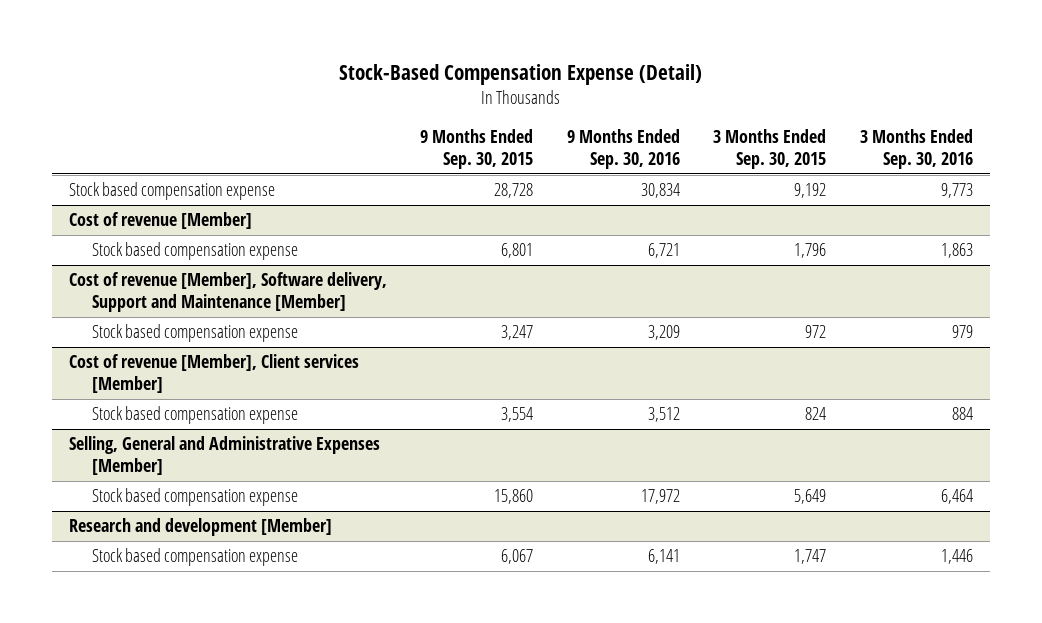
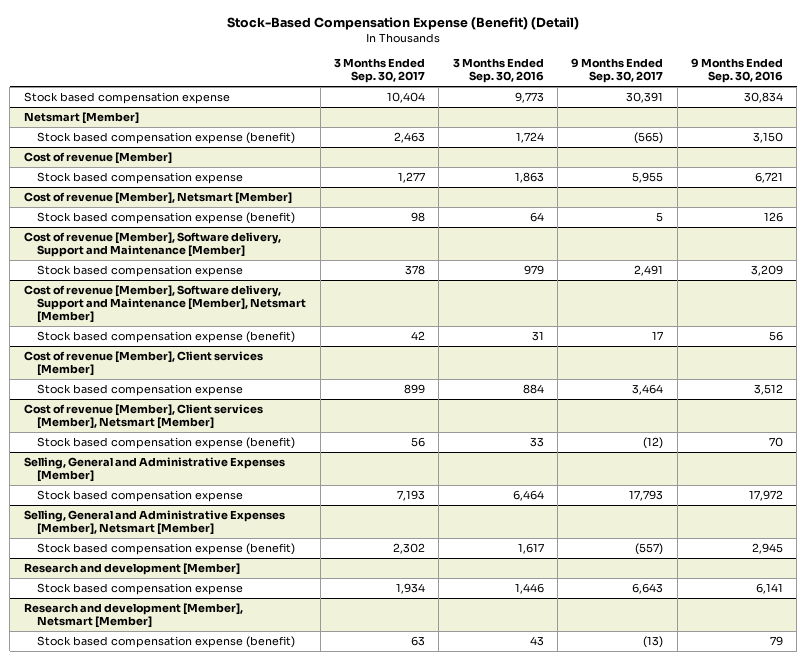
[338,63,702,85] Stock-Based Compensation Expense (Detail) -> [227,17,580,31] Stock-Based Compensation Expense (Benefit) (Detail)
[420,129,534,170] 9 Months Ended Sep. 30, 2015 -> none
[713,129,827,170] 3 Months Ended Sep. 30, 2015 -> none
none -> [333,58,425,84] 3 Months Ended Sep. 30, 2017
none -> [571,58,664,84] 9 Months Ended Sep. 30, 2017
none -> [23,112,139,125] Netsmart [Member]
none -> [37,132,296,145] Stock based compensation expense (benefit)
none -> [23,192,292,205] Cost of revenue [Member], Netsmart [Member]
none -> [37,212,296,225] Stock based compensation expense (benefit)
none -> [23,285,307,323] Cost of revenue [Member], Software delivery, Support and Maintenance [Member], Netsmart [Member]
none -> [37,331,296,344] Stock based compensation expense (benefit)
none -> [23,404,263,429] Cost of revenue [Member], Client services [Member], Netsmart [Member]
none -> [37,437,296,450] Stock based compensation expense (benefit)
none -> [23,510,285,535] Selling, General and Administrative Expenses [Member], Netsmart [Member]
none -> [37,543,296,556] Stock based compensation expense (benefit)
none -> [23,603,243,628] Research and development [Member], Netsmart [Member]
none -> [37,636,296,649] Stock based compensation expense (benefit)

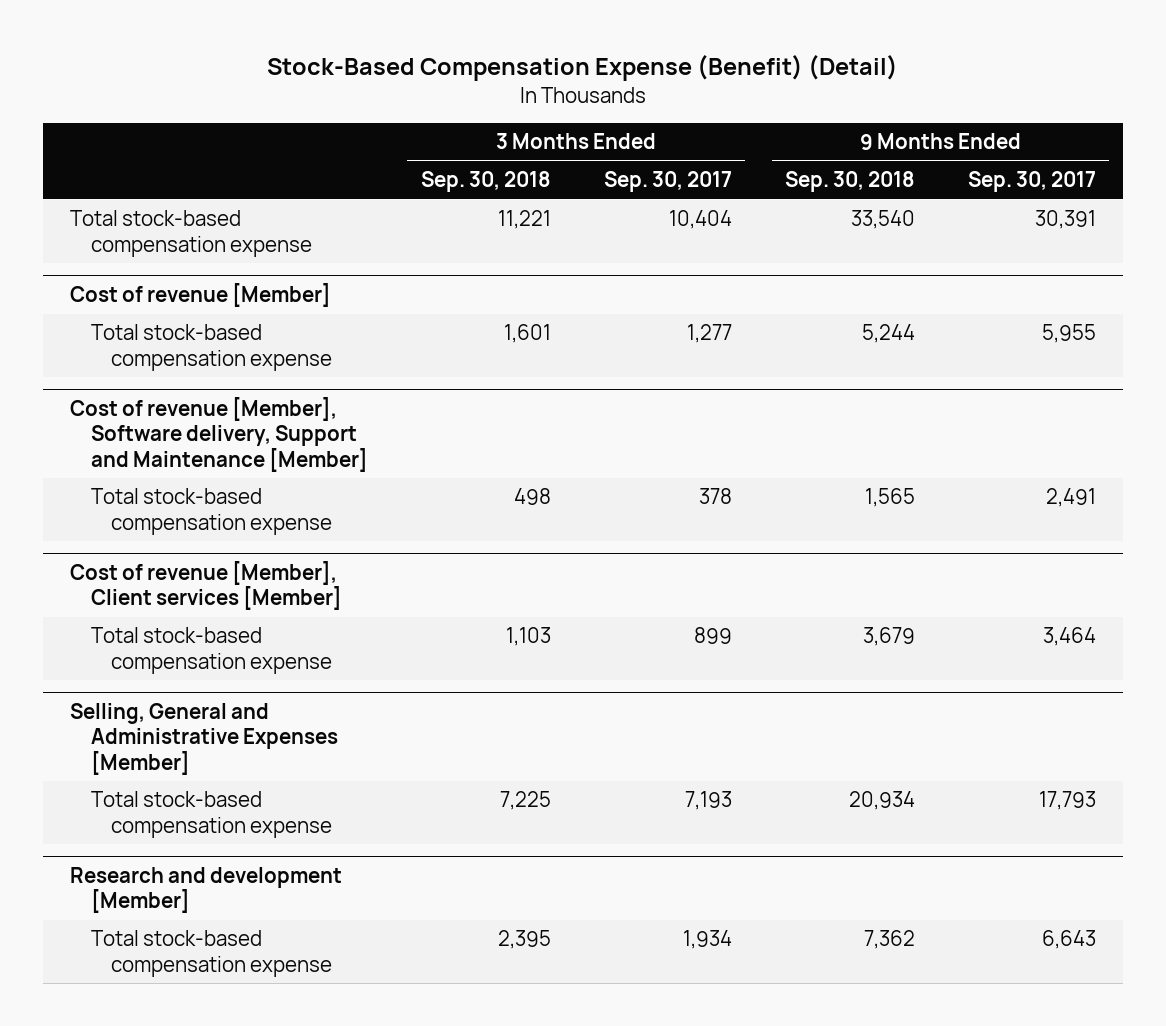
[452,58,544,84] 3 Months Ended Sep. 30, 2016 -> none
[690,58,783,84] 9 Months Ended Sep. 30, 2016 -> none
none -> [420,171,551,193] Sep. 30, 2018
none -> [785,171,916,193] Sep. 30, 2018
[23,112,139,125] Netsmart [Member] -> none
[37,132,296,145] Stock based compensation expense (benefit) -> none
[23,92,230,105] Stock based compensation expense -> [69,210,312,257] Total stock-based compensation expense
[23,192,292,205] Cost of revenue [Member], Netsmart [Member] -> none
[37,212,296,225] Stock based compensation expense (benefit) -> none
[37,172,244,185] Stock based compensation expense -> [90,324,333,371] Total stock-based compensation expense
[23,285,307,323] Cost of revenue [Member], Software delivery, Support and Maintenance [Member], Netsmart [Member] -> none
[37,331,296,344] Stock based compensation expense (benefit) -> none
[37,265,244,278] Stock based compensation expense -> [90,488,333,535] Total stock-based compensation expense
[23,404,263,429] Cost of revenue [Member], Client services [Member], Netsmart [Member] -> none
[37,437,296,450] Stock based compensation expense (benefit) -> none
[37,384,244,397] Stock based compensation expense -> [90,627,333,674] Total stock-based compensation expense
[23,510,285,535] Selling, General and Administrative Expenses [Member], Netsmart [Member] -> none
[37,543,296,556] Stock based compensation expense (benefit) -> none
[37,490,244,503] Stock based compensation expense -> [90,791,333,838] Total stock-based compensation expense
[23,603,243,628] Research and development [Member], Netsmart [Member] -> none
[37,636,296,649] Stock based compensation expense (benefit) -> none
[37,583,244,596] Stock based compensation expense -> [90,930,333,977] Total stock-based compensation expense

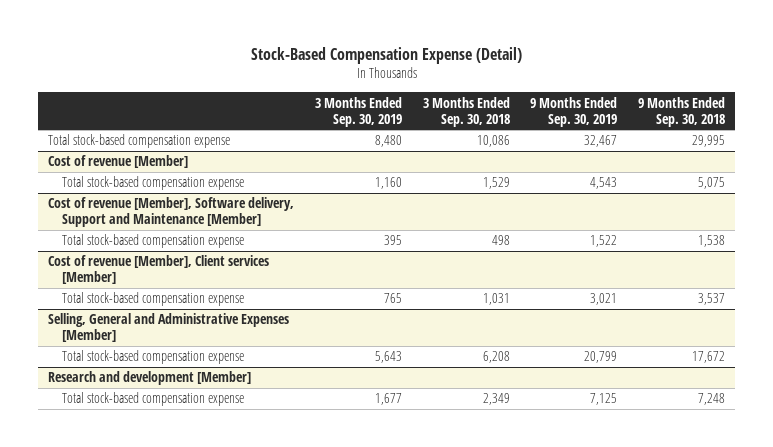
[267,55,899,82] Stock-Based Compensation Expense (Benefit) (Detail) -> [250,46,522,64] Stock-Based Compensation Expense (Detail)
[603,171,732,193] Sep. 30, 2017 -> none
[968,171,1097,193] Sep. 30, 2017 -> none
none -> [314,96,402,127] 3 Months Ended Sep. 30, 2019
none -> [530,96,618,127] 9 Months Ended Sep. 30, 2019
[497,210,551,230] 11,221 -> [476,135,510,148] 10,086
[851,210,916,230] 33,540 -> [691,135,725,148] 29,995
[503,324,551,344] 1,601 -> [482,177,510,190] 1,529
[862,324,916,344] 5,244 -> [697,177,725,190] 5,075
[865,488,916,508] 1,565 -> [697,235,725,248] 1,538
[505,627,551,647] 1,103 -> [482,293,510,306] 1,031
[863,627,916,647] 3,679 -> [697,293,725,306] 3,537
[499,791,551,811] 7,225 -> [482,351,510,364] 6,208
[849,791,916,811] 20,934 -> [691,351,725,364] 17,672
[497,930,551,950] 2,395 -> [482,393,510,406] 2,349
[864,930,916,950] 7,362 -> [697,393,725,406] 7,248

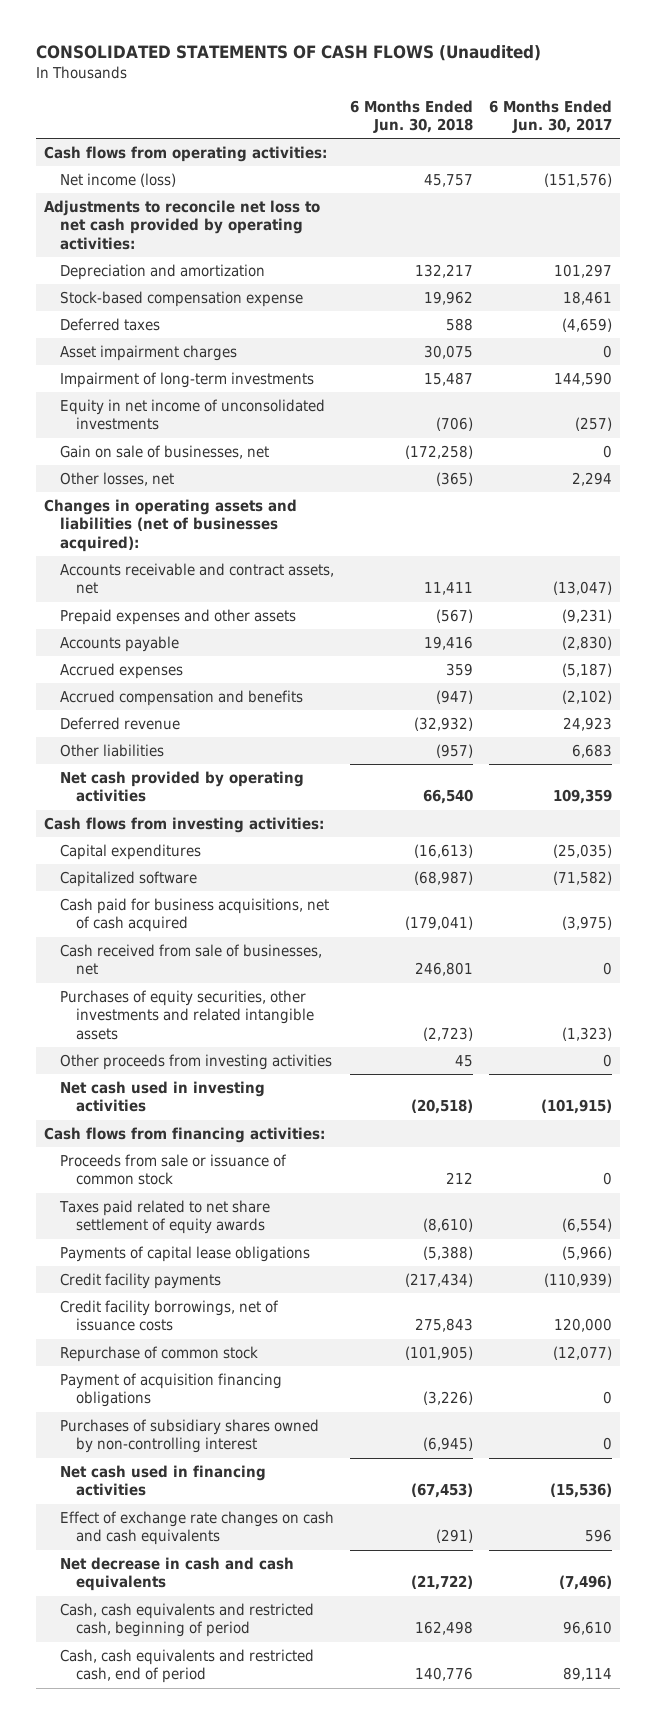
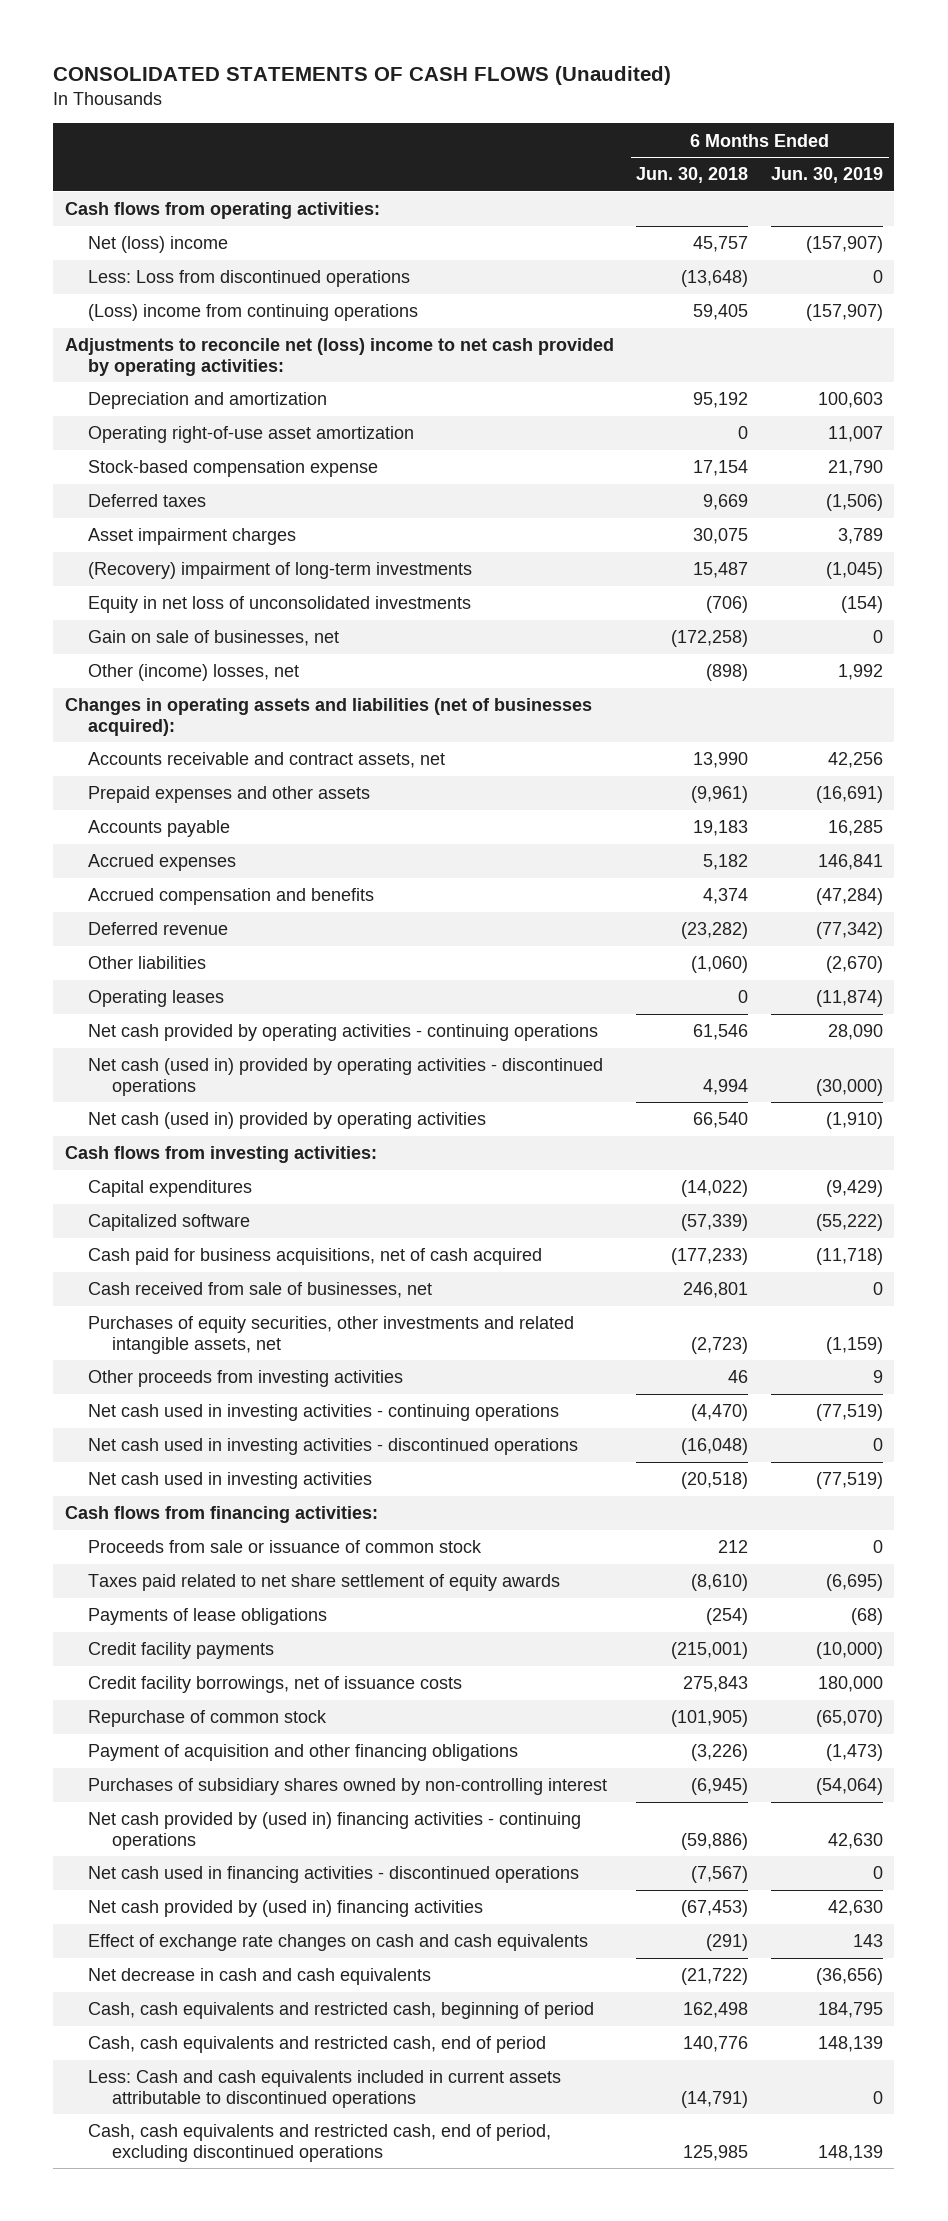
[489,99,613,134] 6 Months Ended Jun. 30, 2017 -> none
none -> [771,167,884,184] Jun. 30, 2019
[59,172,176,187] Net income (loss) -> [88,236,229,254] Net (loss) income
none -> [88,270,411,288] Less: Loss from discontinued operations
none -> [88,304,419,322] (Loss) income from continuing operations
[43,199,320,250] Adjustments to reconcile net loss to net cash provided by operating activities: -> [64,338,614,376] Adjustments to reconcile net (loss) income to net cash provided by operating activities:
[415,263,474,278] 132,217 -> [693,392,749,409] 95,192
none -> [88,426,415,444] Operating right-of-use asset amortization
[424,290,474,305] 19,962 -> [693,460,749,477] 17,154
[446,317,474,331] 588 -> [703,494,749,511] 9,669
[59,371,314,388] Impairment of long-term investments -> [88,562,473,580] (Recovery) impairment of long-term investments
[59,398,325,431] Equity in net income of unconsolidated investments -> [88,596,472,614] Equity in net loss of unconsolidated investments
[59,471,174,486] Other losses, net -> [88,664,300,682] Other (income) losses, net
[436,471,474,486] (365) -> [706,664,749,682] (898)
[424,582,474,596] 11,411 -> [693,752,749,769] 13,990
[436,608,474,623] (567) -> [691,786,749,804] (9,961)
[424,635,474,650] 19,416 -> [693,820,749,837] 19,183
[446,662,474,676] 359 -> [703,854,749,871] 5,182
[436,689,474,704] (947) -> [703,888,749,905] 4,374
[414,716,474,731] (32,932) -> [681,922,749,940] (23,282)
[436,743,474,758] (957) -> [691,956,749,974] (1,060)
none -> [88,990,225,1008] Operating leases
none -> [88,1024,599,1042] Net cash provided by operating activities - continuing operations
none -> [88,1058,604,1096] Net cash (used in) provided by operating activities - discontinued operations
[59,770,304,803] Net cash provided by operating activities -> [88,1112,487,1130] Net cash (used in) provided by operating activities
[414,843,474,858] (16,613) -> [681,1180,749,1198] (14,022)
[414,870,474,885] (68,987) -> [681,1214,749,1232] (57,339)
[405,916,474,931] (179,041) -> [671,1248,749,1266] (177,233)
[59,989,314,1040] Purchases of equity securities, other investments and related intangible assets -> [88,1316,575,1354] Purchases of equity securities, other investments and related intangible assets, net
[455,1054,474,1067] 45 -> [728,1370,749,1384] 46
none -> [88,1404,560,1422] Net cash used in investing activities - continuing operations
none -> [88,1438,579,1456] Net cash used in investing activities - discontinued operations
[59,1245,310,1262] Payments of capital lease obligations -> [88,1608,328,1626] Payments of lease obligations
[423,1245,474,1260] (5,388) -> [706,1608,749,1626] (254)
[405,1272,474,1287] (217,434) -> [671,1642,749,1660] (215,001)
[59,1372,282,1408] Payment of acquisition financing obligations -> [88,1744,519,1762] Payment of acquisition and other financing obligations
none -> [88,1812,582,1850] Net cash provided by (used in) financing activities - continuing operations
none -> [88,1866,580,1884] Net cash used in financing activities - discontinued operations
[59,1464,266,1497] Net cash used in financing activities -> [88,1900,484,1918] Net cash provided by (used in) financing activities
none -> [88,2070,562,2108] Less: Cash and cash equivalents included in current assets attributable to discontinued operations
none -> [88,2124,552,2162] Cash, cash equivalents and restricted cash, end of period, excluding discontinued operations

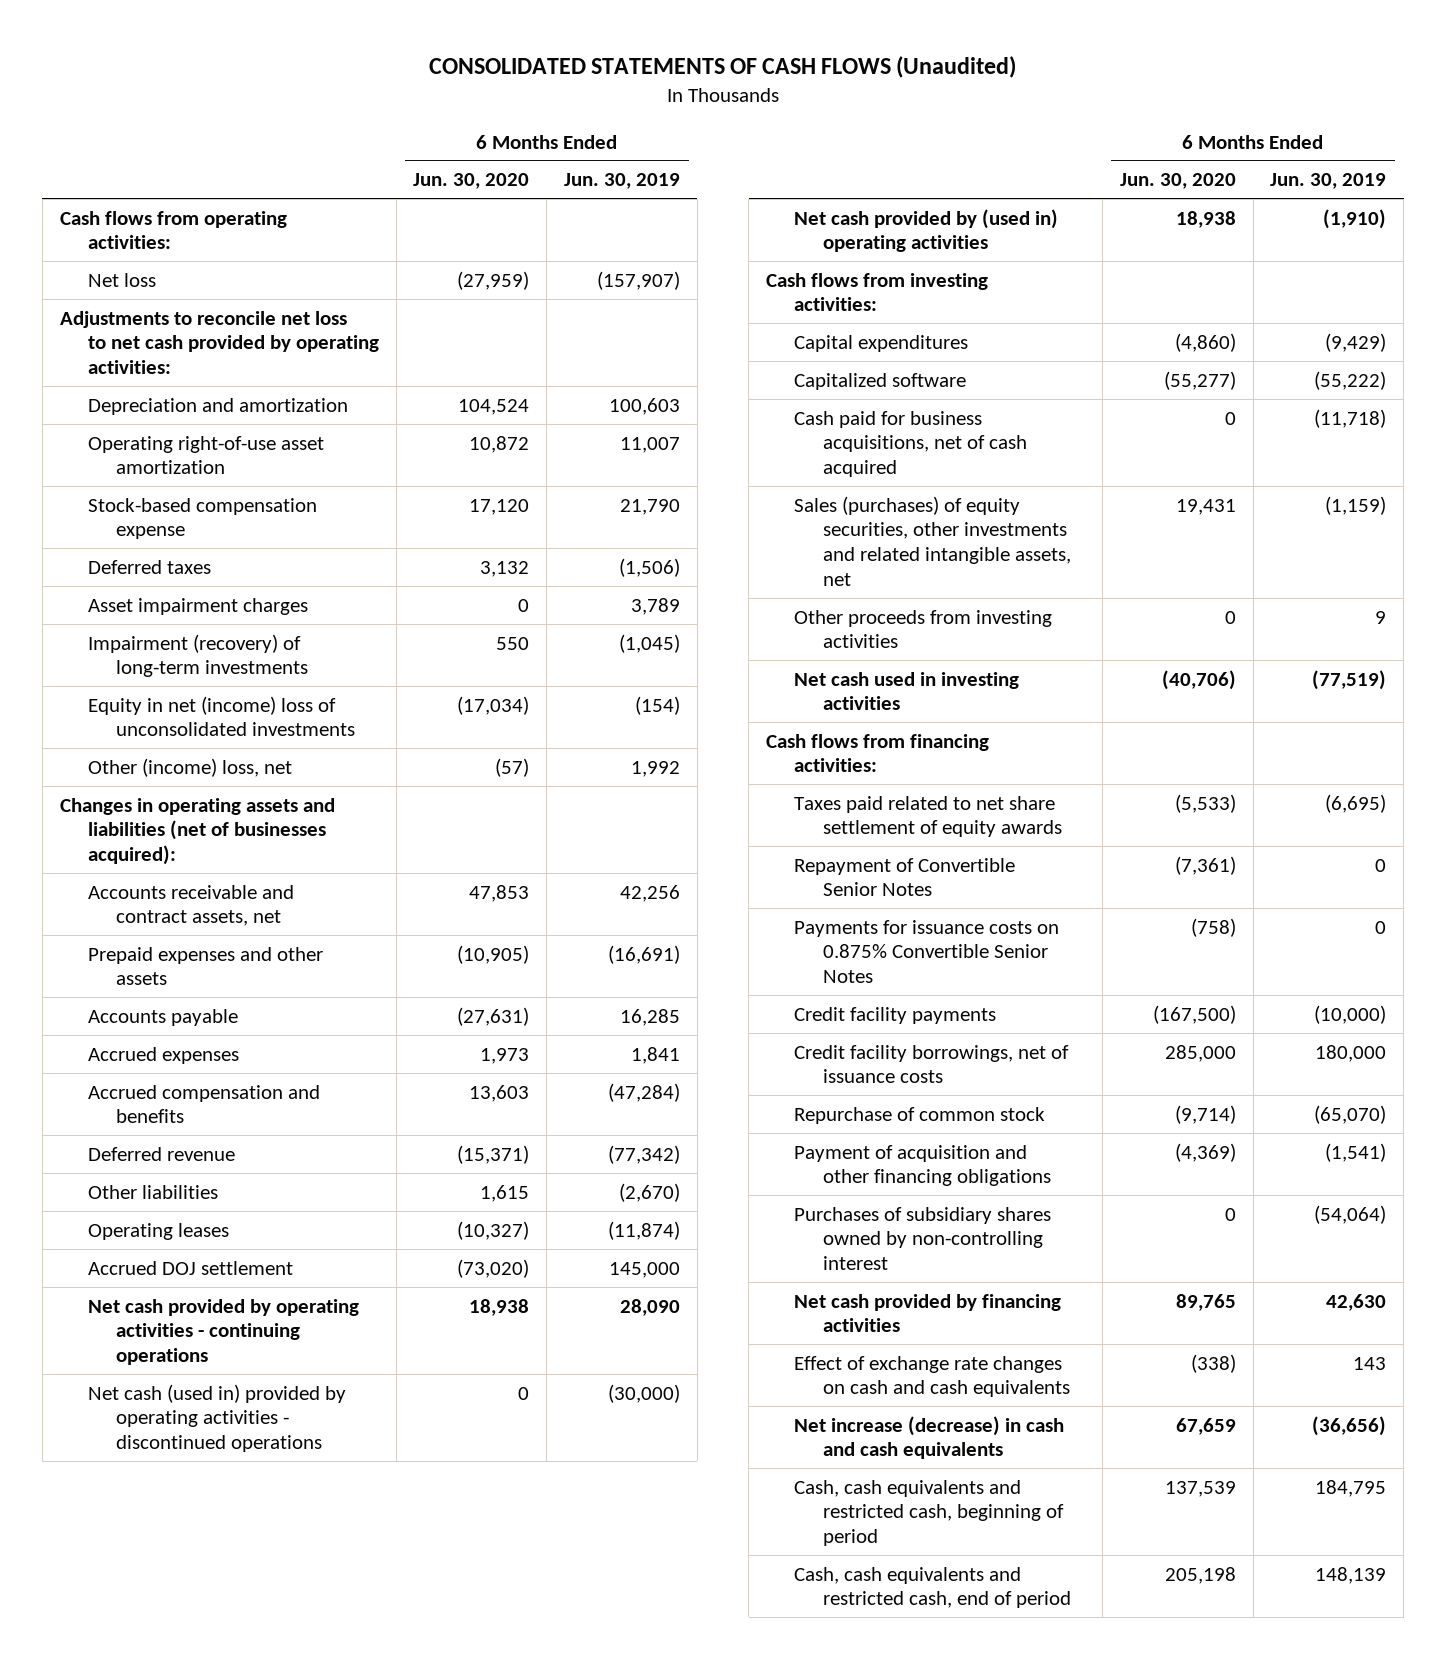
[636,167,749,184] Jun. 30, 2018 -> none
none -> [413,173,530,190] Jun. 30, 2020
[88,270,411,288] Less: Loss from discontinued operations -> none
[88,304,419,322] (Loss) income from continuing operations -> none
[88,236,229,254] Net (loss) income -> [87,272,156,287] Net loss
[64,338,614,376] Adjustments to reconcile net (loss) income to net cash provided by operating activities: -> [59,310,379,374] Adjustments to reconcile net loss to net cash provided by operating activities:
[88,630,340,647] Gain on sale of businesses, net -> none
[88,562,473,580] (Recovery) impairment of long-term investments -> [87,633,309,678] Impairment (recovery) of long-term investments
[88,596,472,614] Equity in net loss of unconsolidated investments -> [87,695,356,737] Equity in net (income) loss of unconsolidated investments
[88,664,300,682] Other (income) losses, net -> [87,757,292,777] Other (income) loss, net
[818,854,884,871] 146,841 -> [630,1046,680,1064] 1,841
none -> [87,1260,293,1275] Accrued DOJ settlement
[88,1112,487,1130] Net cash (used in) provided by operating activities -> [794,208,1059,253] Net cash provided by (used in) operating activities
[88,1282,433,1299] Cash received from sale of businesses, net -> none
[88,1316,575,1354] Purchases of equity securities, other investments and related intangible assets, net -> [794,495,1071,586] Sales (purchases) of equity securities, other investments and related intangible assets, net
[88,1404,560,1422] Net cash used in investing activities - continuing operations -> none
[88,1438,579,1456] Net cash used in investing activities - discontinued operations -> none
[88,1540,483,1554] Proceeds from sale or issuance of common stock -> none
[88,1608,328,1626] Payments of lease obligations -> none
none -> [794,857,1016,897] Repayment of Convertible Senior Notes
none -> [794,919,1060,983] Payments for issuance costs on 0.875% Convertible Senior Notes
[826,1744,884,1762] (1,473) -> [1325,1142,1387,1162] (1,541)
[88,1812,582,1850] Net cash provided by (used in) financing activities - continuing operations -> none
[88,1866,580,1884] Net cash used in financing activities - discontinued operations -> none
[88,1900,484,1918] Net cash provided by (used in) financing activities -> [794,1293,1062,1333] Net cash provided by financing activities
[88,1968,432,1986] Net decrease in cash and cash equivalents -> [794,1415,1065,1460] Net increase (decrease) in cash and cash equivalents
[88,2070,562,2108] Less: Cash and cash equivalents included in current assets attributable to discontinued operations -> none
[88,2124,552,2162] Cash, cash equivalents and restricted cash, end of period, excluding discontinued operations -> none

